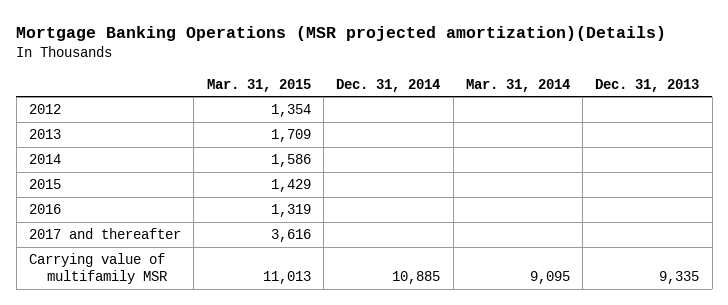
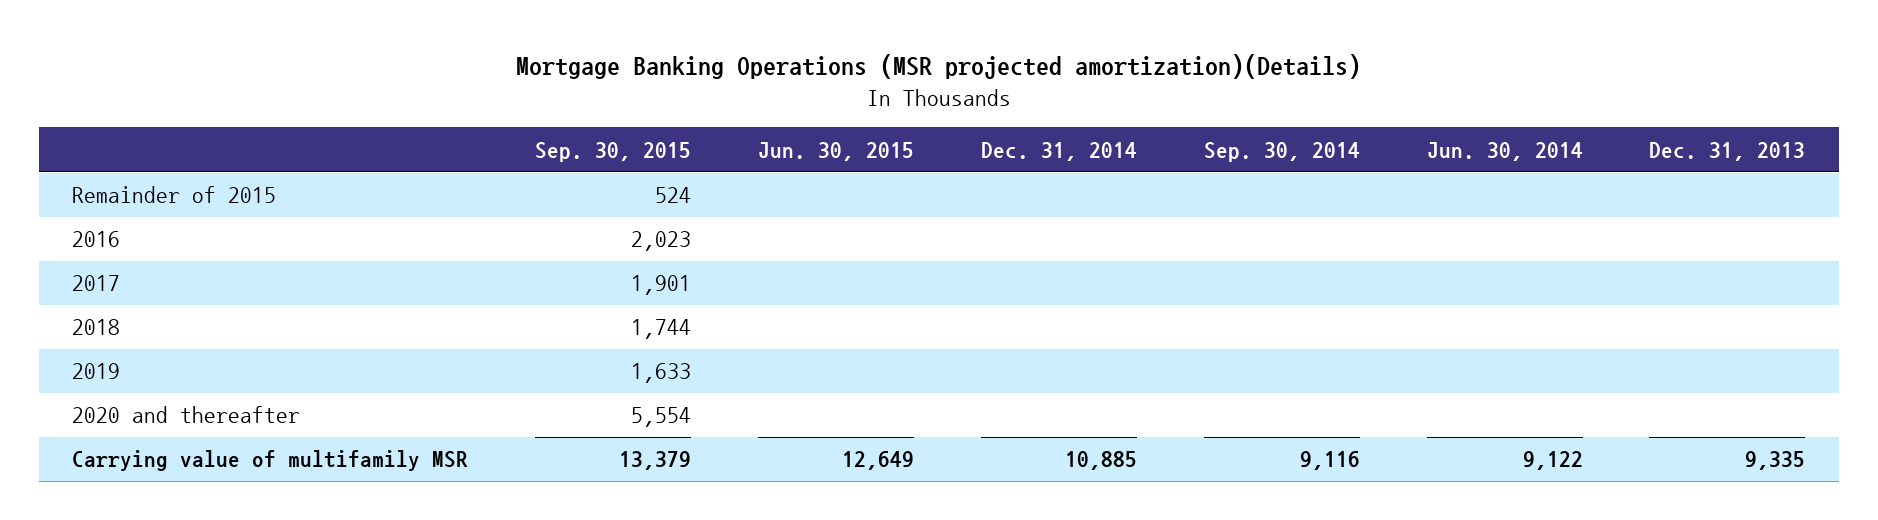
[206,78,311,92] Mar. 31, 2015 -> none
[465,78,570,92] Mar. 31, 2014 -> none
none -> [535,141,692,162] Sep. 30, 2015
none -> [758,141,915,161] Jun. 30, 2015
none -> [1203,141,1360,162] Sep. 30, 2014
none -> [1426,141,1583,161] Jun. 30, 2014
[29,129,62,140] 2013 -> none
[29,154,62,165] 2014 -> none
[29,179,62,190] 2015 -> none
[29,104,62,115] 2012 -> [72,186,277,204] Remainder of 2015
none -> [72,275,121,292] 2017
none -> [72,319,121,336] 2018
none -> [72,363,121,380] 2019
[29,228,182,240] 2017 and thereafter -> [72,406,301,424] 2020 and thereafter

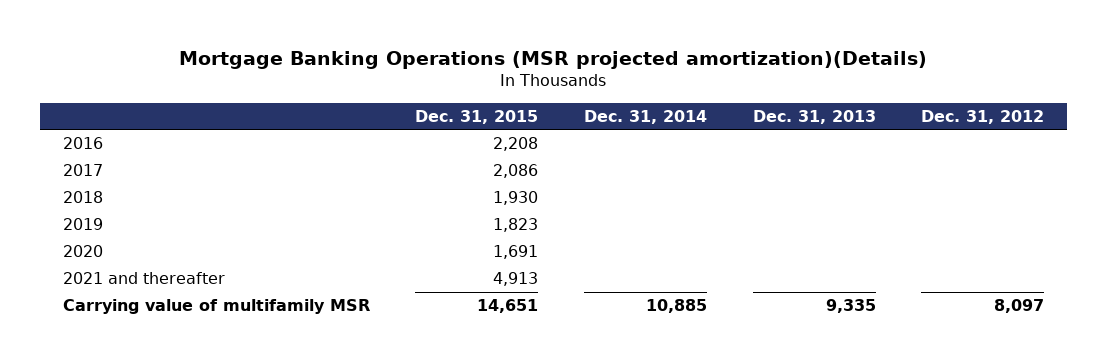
[535,141,692,162] Sep. 30, 2015 -> none
[758,141,915,161] Jun. 30, 2015 -> none
[1203,141,1360,162] Sep. 30, 2014 -> none
[1426,141,1583,161] Jun. 30, 2014 -> none
none -> [415,109,539,124] Dec. 31, 2015
none -> [921,109,1045,124] Dec. 31, 2012
[72,186,277,204] Remainder of 2015 -> none
none -> [62,245,103,258] 2020
[72,406,301,424] 2020 and thereafter -> [62,272,225,285] 2021 and thereafter

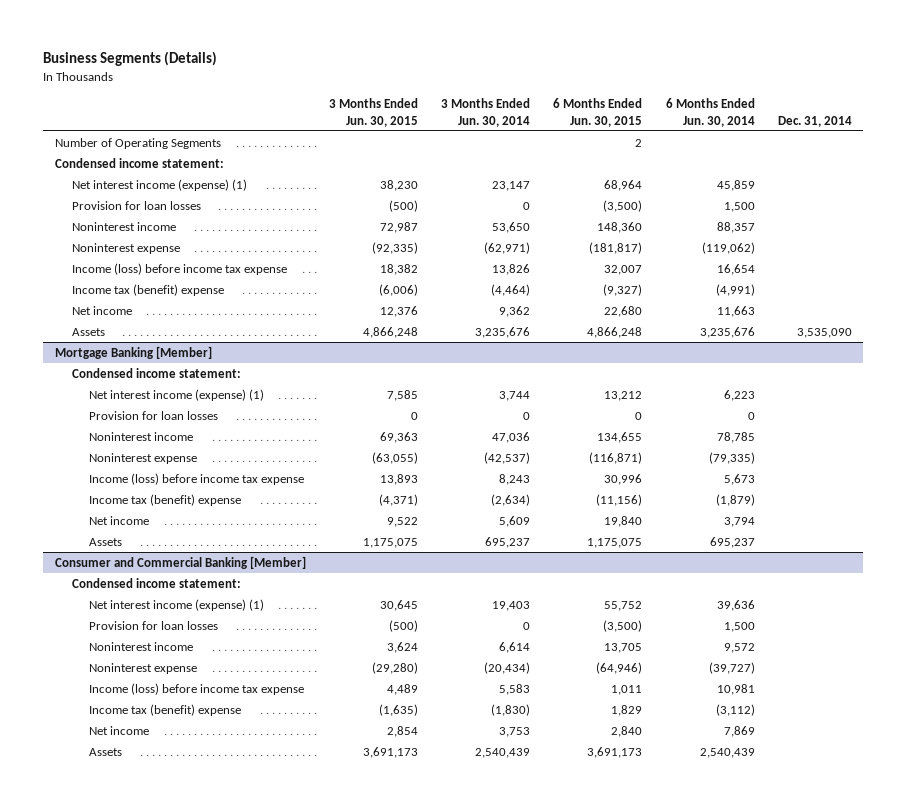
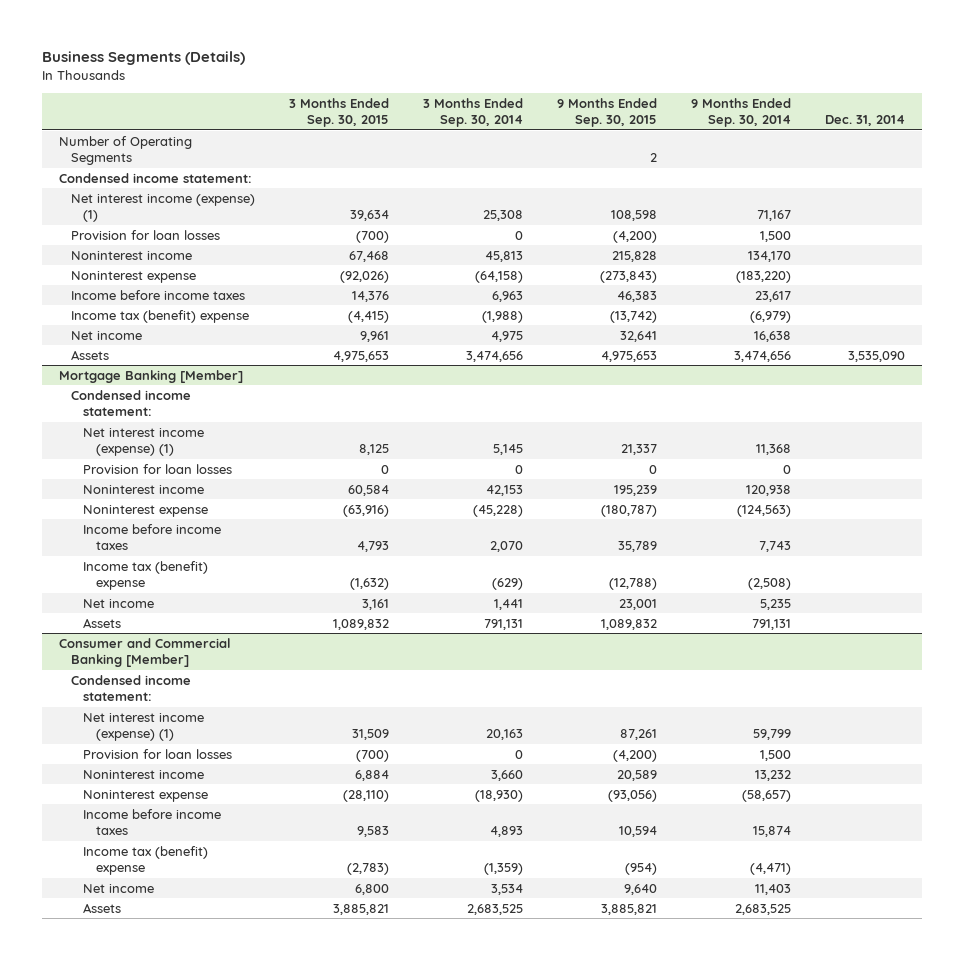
[329,98,419,127] 3 Months Ended Jun. 30, 2015 -> none
[441,98,531,127] 3 Months Ended Jun. 30, 2014 -> none
[553,98,643,127] 6 Months Ended Jun. 30, 2015 -> none
[665,98,755,127] 6 Months Ended Jun. 30, 2014 -> none
none -> [288,98,389,128] 3 Months Ended Sep. 30, 2015
none -> [422,98,523,128] 3 Months Ended Sep. 30, 2014
none -> [556,98,657,128] 9 Months Ended Sep. 30, 2015
none -> [690,98,791,128] 9 Months Ended Sep. 30, 2014
[71,262,287,275] Income (loss) before income tax expense -> [70,289,245,300] Income before income taxes
[88,472,304,485] Income (loss) before income tax expense -> [83,523,222,551] Income before income taxes
[88,682,304,695] Income (loss) before income tax expense -> [83,808,222,836] Income before income taxes

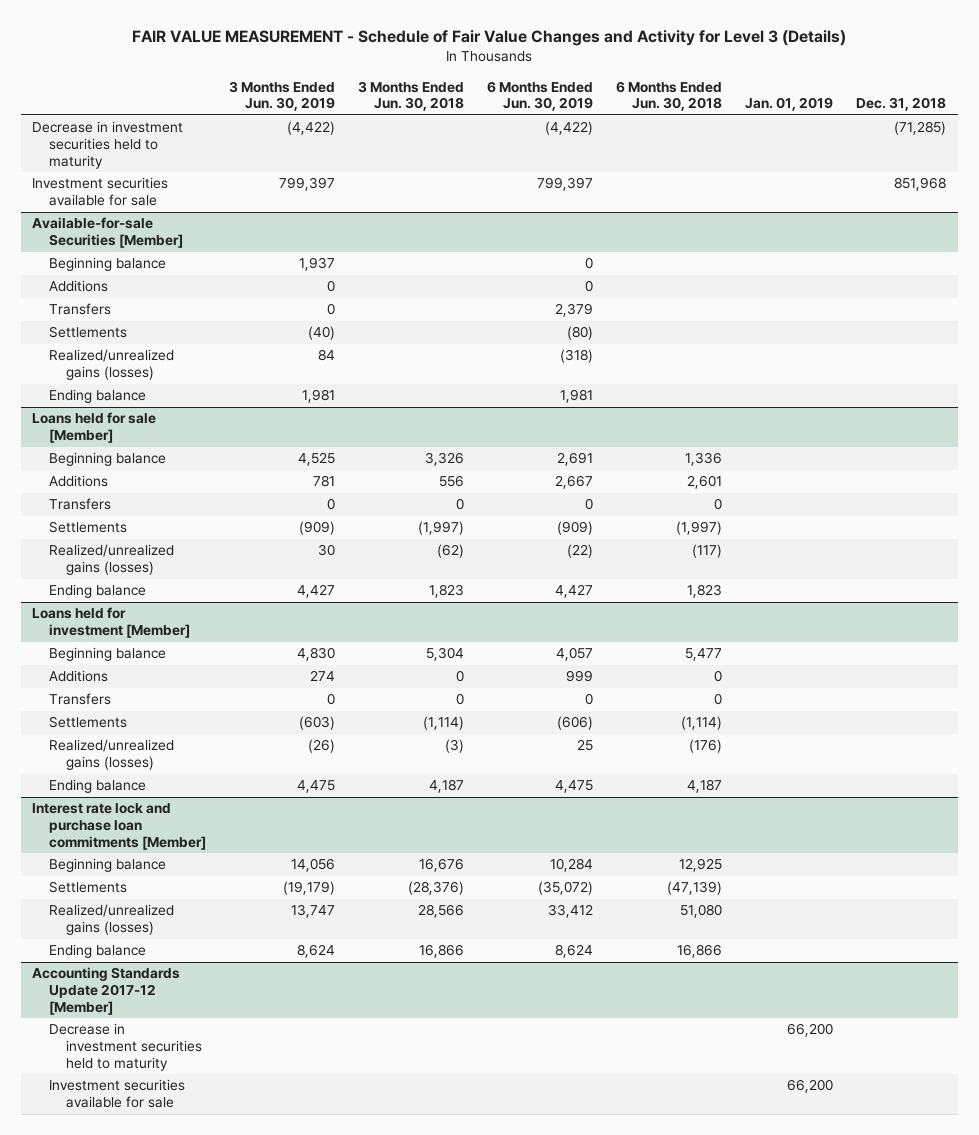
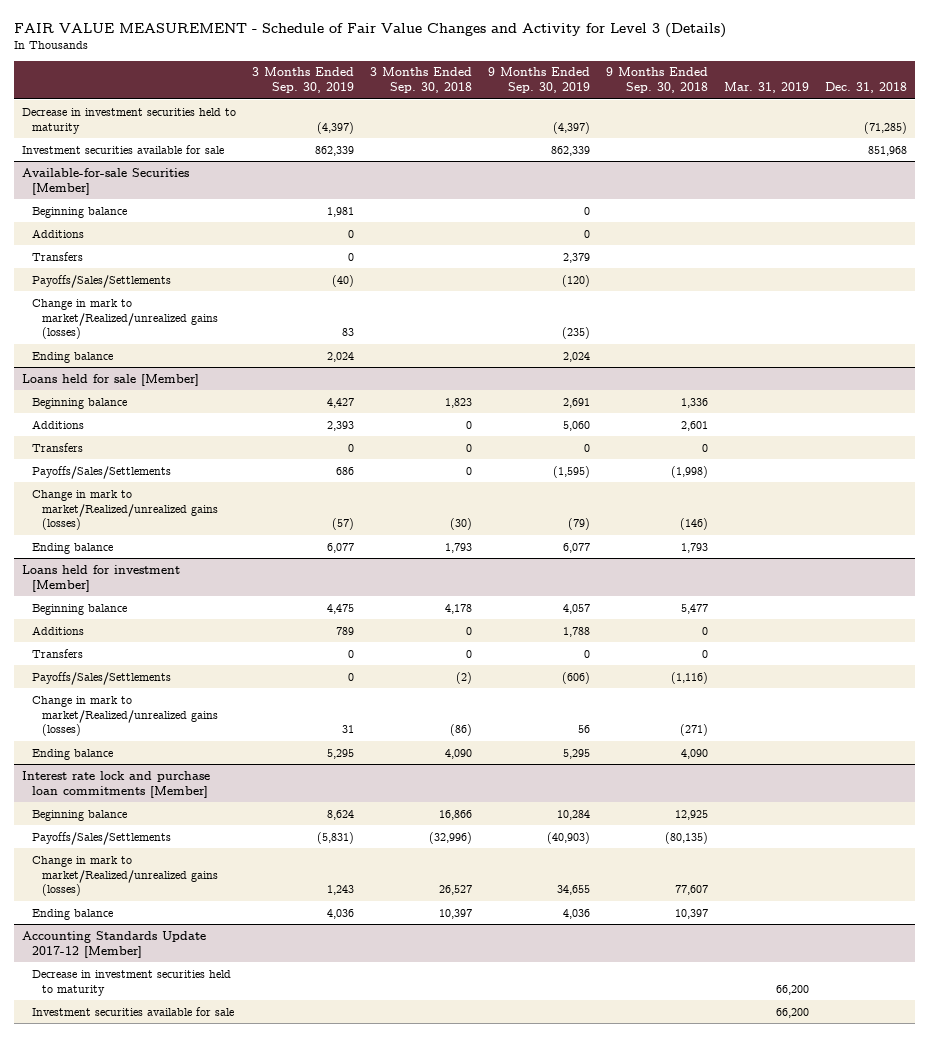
[229,80,336,112] 3 Months Ended Jun. 30, 2019 -> none
[358,80,465,112] 3 Months Ended Jun. 30, 2018 -> none
[487,80,594,112] 6 Months Ended Jun. 30, 2019 -> none
[616,80,723,112] 6 Months Ended Jun. 30, 2018 -> none
[745,97,834,112] Jan. 01, 2019 -> none
none -> [252,67,355,94] 3 Months Ended Sep. 30, 2019
none -> [370,67,473,94] 3 Months Ended Sep. 30, 2018
none -> [488,67,591,94] 9 Months Ended Sep. 30, 2019
none -> [606,67,709,94] 9 Months Ended Sep. 30, 2018
none -> [724,82,810,94] Mar. 31, 2019
[49,326,128,339] Settlements -> [32,274,172,288] Payoffs/Sales/Settlements
[49,349,175,381] Realized/unrealized gains (losses) -> [32,298,219,340] Change in mark to market/Realized/unrealized gains (losses)
[49,521,128,534] Settlements -> [32,465,172,479] Payoffs/Sales/Settlements
[49,544,175,576] Realized/unrealized gains (losses) -> [32,489,219,531] Change in mark to market/Realized/unrealized gains (losses)
[49,716,128,729] Settlements -> [32,671,172,685] Payoffs/Sales/Settlements
[49,739,175,771] Realized/unrealized gains (losses) -> [32,695,219,737] Change in mark to market/Realized/unrealized gains (losses)
[49,881,128,894] Settlements -> [32,831,172,845] Payoffs/Sales/Settlements
[49,904,175,936] Realized/unrealized gains (losses) -> [32,855,219,897] Change in mark to market/Realized/unrealized gains (losses)

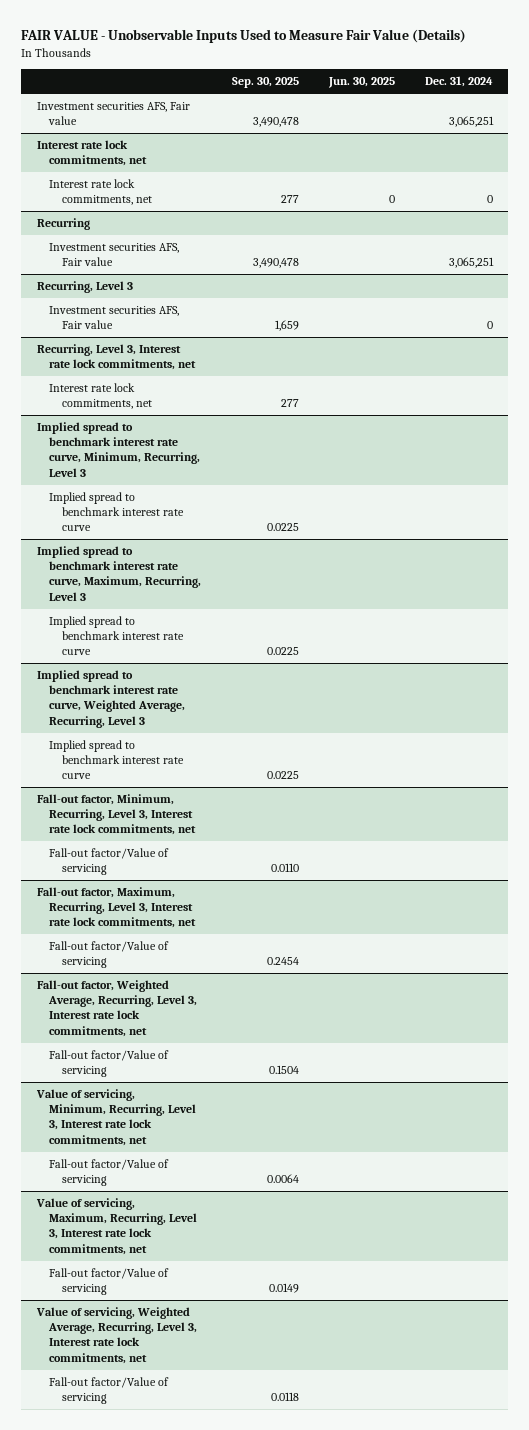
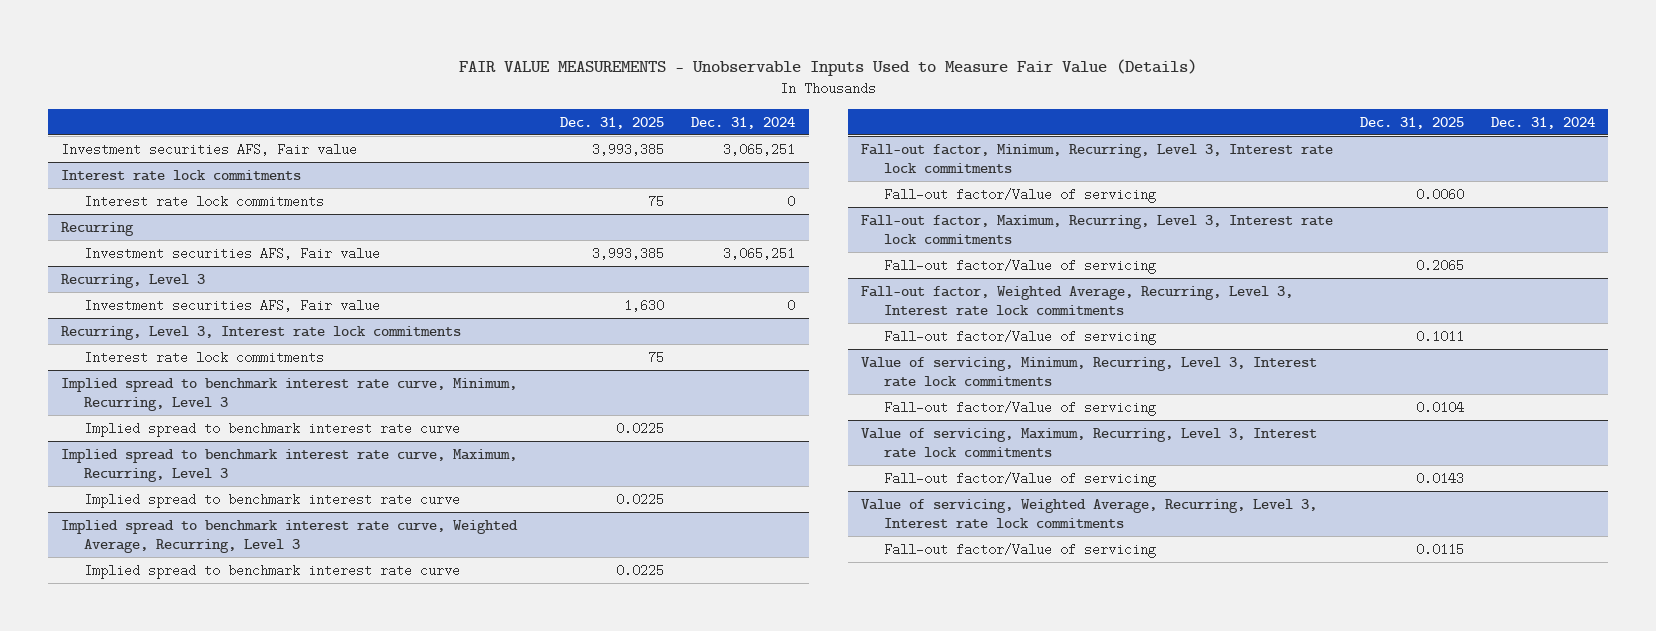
[21,29,467,44] FAIR VALUE - Unobservable Inputs Used to Measure Fair Value (Details) -> [459,59,1198,77] FAIR VALUE MEASUREMENTS - Unobservable Inputs Used to Measure Fair Value (Details)
[231,77,299,89] Sep. 30, 2025 -> none
[327,77,395,89] Jun. 30, 2025 -> none
none -> [560,116,665,129] Dec. 31, 2025
[36,140,148,167] Interest rate lock commitments, net -> [61,169,302,181] Interest rate lock commitments
[49,179,153,206] Interest rate lock commitments, net -> [83,194,324,208] Interest rate lock commitments
[36,344,197,371] Recurring, Level 3, Interest rate lock commitments, net -> [61,325,462,340] Recurring, Level 3, Interest rate lock commitments
[49,383,153,410] Interest rate lock commitments, net -> [83,350,324,364] Interest rate lock commitments
[36,794,197,836] Fall-out factor, Minimum, Recurring, Level 3, Interest rate lock commitments, net -> [861,143,1334,173] Fall-out factor, Minimum, Recurring, Level 3, Interest rate lock commitments
[36,887,197,929] Fall-out factor, Maximum, Recurring, Level 3, Interest rate lock commitments, net -> [861,214,1334,244] Fall-out factor, Maximum, Recurring, Level 3, Interest rate lock commitments
[36,980,198,1037] Fall-out factor, Weighted Average, Recurring, Level 3, Interest rate lock commitments, net -> [861,285,1294,316] Fall-out factor, Weighted Average, Recurring, Level 3, Interest rate lock commitments
[35,1089,197,1146] Value of servicing, Minimum, Recurring, Level 3, Interest rate lock commitments, net -> [861,356,1318,387] Value of servicing, Minimum, Recurring, Level 3, Interest rate lock commitments
[35,1198,198,1255] Value of servicing, Maximum, Recurring, Level 3, Interest rate lock commitments, net -> [861,427,1318,458] Value of servicing, Maximum, Recurring, Level 3, Interest rate lock commitments
[35,1307,198,1364] Value of servicing, Weighted Average, Recurring, Level 3, Interest rate lock commitments, net -> [861,498,1318,529] Value of servicing, Weighted Average, Recurring, Level 3, Interest rate lock commitments

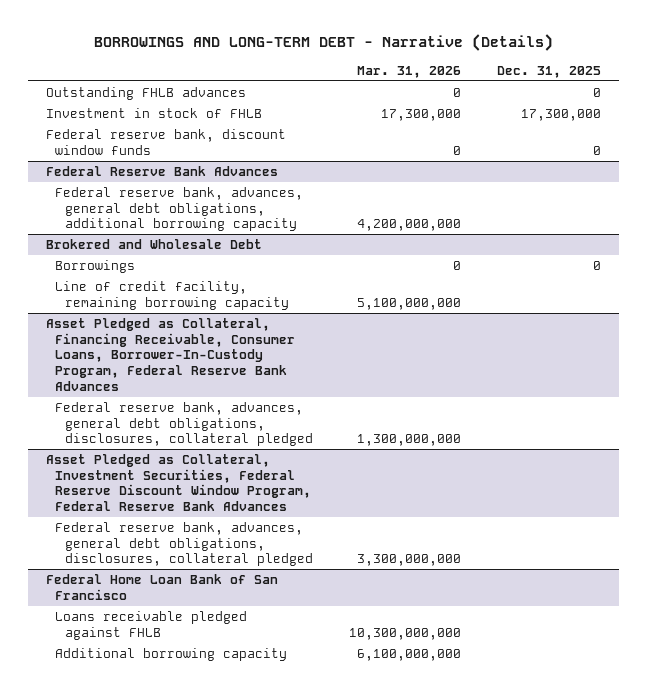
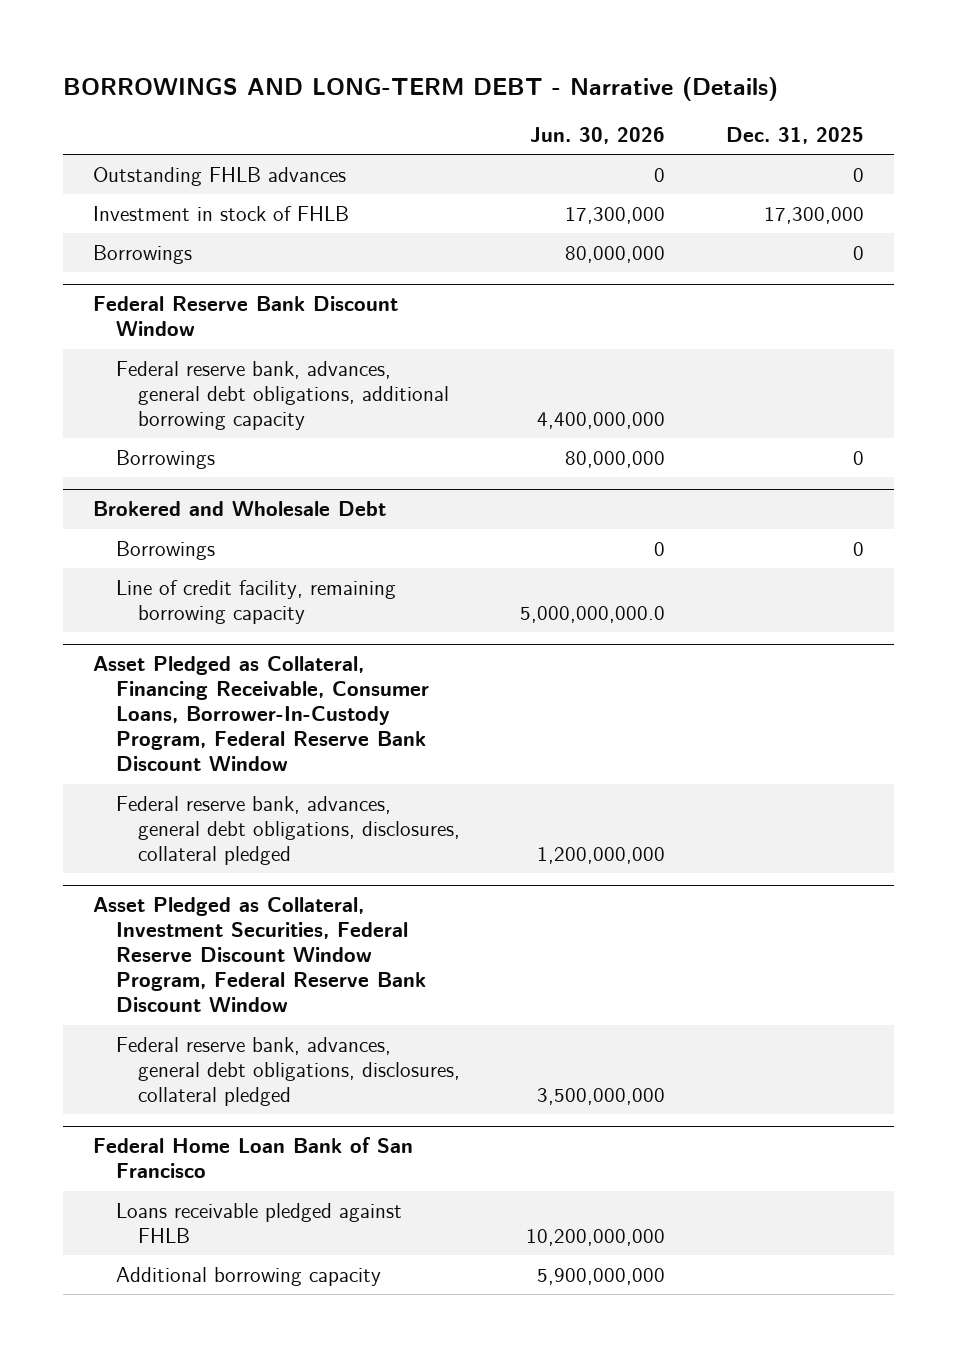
[356,65,461,78] Mar. 31, 2026 -> none
none -> [530,126,666,144] Jun. 30, 2026
[46,128,287,155] Federal reserve bank, discount window funds -> none
none -> [93,244,193,264] Borrowings
[46,165,279,176] Federal Reserve Bank Advances -> [93,296,399,337] Federal Reserve Bank Discount Window
none -> [115,449,215,469] Borrowings
[46,317,296,391] Asset Pledged as Collateral, Financing Receivable, Consumer Loans, Borrower-In-Custody Program, Federal Reserve Bank Advances -> [93,656,429,772] Asset Pledged as Collateral, Financing Receivable, Consumer Loans, Borrower-In-Custody Program, Federal Reserve Bank Discount Window
[46,453,312,511] Asset Pledged as Collateral, Investment Securities, Federal Reserve Discount Window Program, Federal Reserve Bank Advances -> [93,897,426,1013] Asset Pledged as Collateral, Investment Securities, Federal Reserve Discount Window Program, Federal Reserve Bank Discount Window

